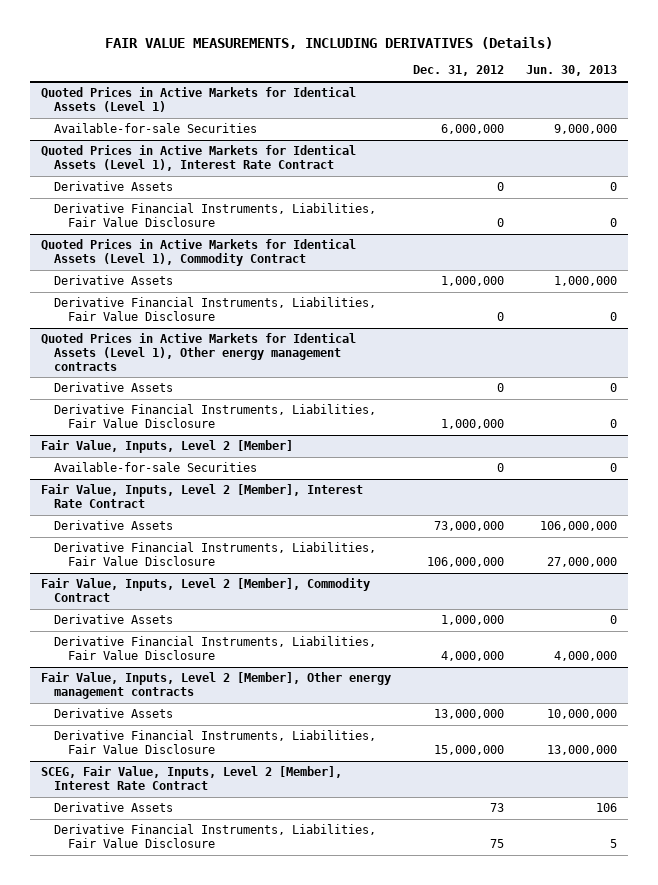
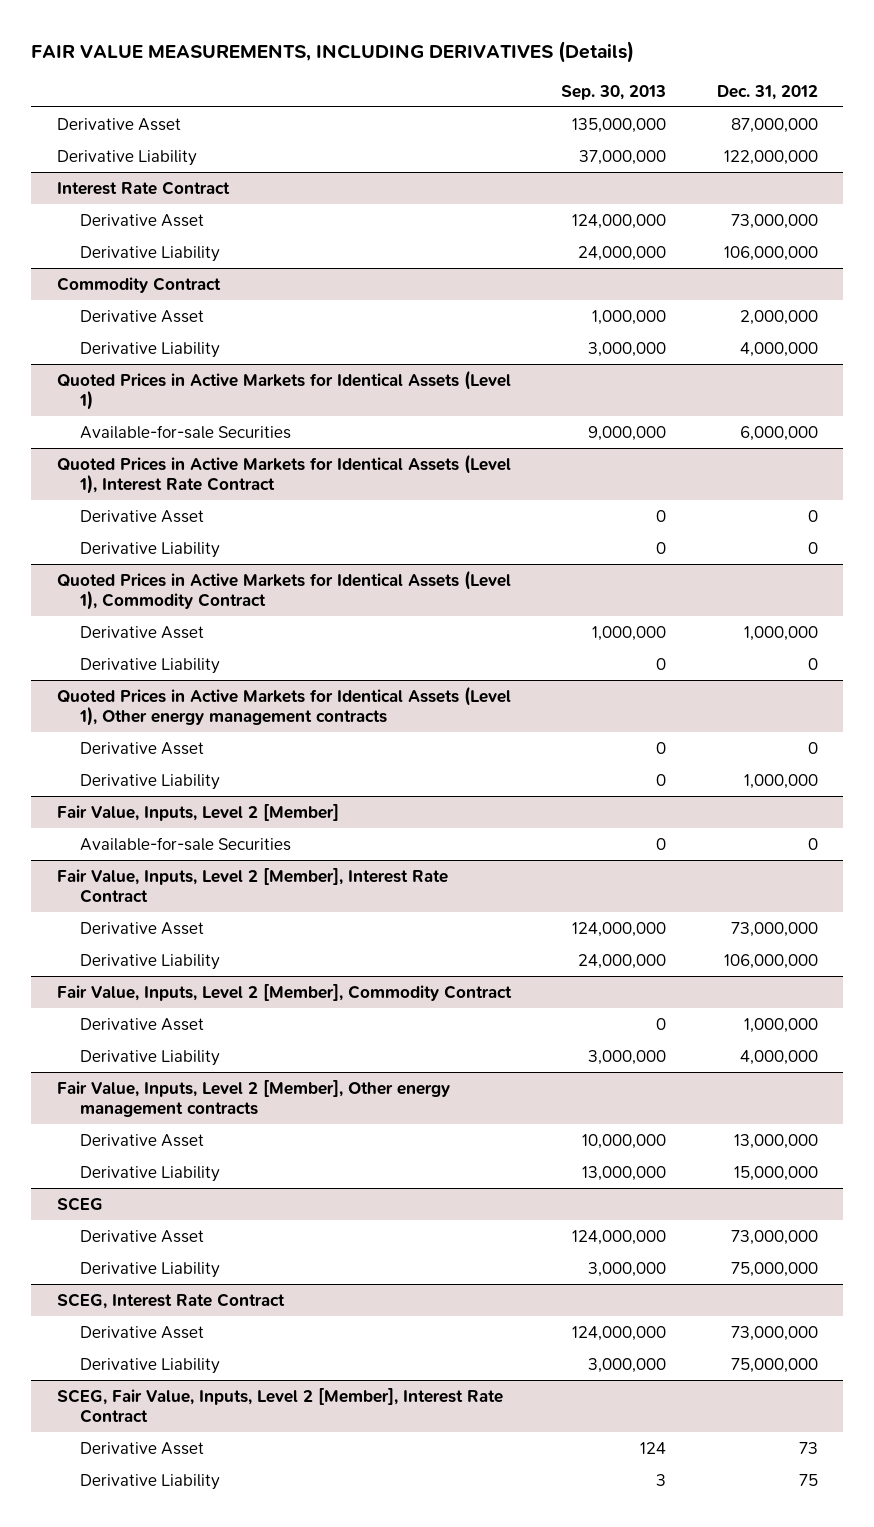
[525,65,617,77] Jun. 30, 2013 -> none
none -> [561,84,667,100] Sep. 30, 2013
none -> [56,117,181,131] Derivative Asset
none -> [56,149,197,166] Derivative Liability
none -> [56,180,230,195] Interest Rate Contract
none -> [80,213,205,227] Derivative Asset
none -> [80,245,221,262] Derivative Liability
none -> [56,276,221,293] Commodity Contract
none -> [80,309,205,323] Derivative Asset
none -> [80,341,221,358] Derivative Liability
[54,203,377,227] Derivative Financial Instruments, Liabilities, Fair Value Disclosure -> none
[54,181,174,192] Derivative Assets -> [80,509,205,523] Derivative Asset
none -> [80,541,221,558] Derivative Liability
[54,297,377,321] Derivative Financial Instruments, Liabilities, Fair Value Disclosure -> none
[54,275,174,286] Derivative Assets -> [80,625,205,639] Derivative Asset
none -> [80,657,221,674] Derivative Liability
[54,404,377,428] Derivative Financial Instruments, Liabilities, Fair Value Disclosure -> none
[54,382,174,393] Derivative Assets -> [80,741,205,755] Derivative Asset
none -> [80,773,221,790] Derivative Liability
[54,542,377,566] Derivative Financial Instruments, Liabilities, Fair Value Disclosure -> none
[54,520,174,531] Derivative Assets -> [80,921,205,935] Derivative Asset
none -> [80,953,221,970] Derivative Liability
[54,636,377,660] Derivative Financial Instruments, Liabilities, Fair Value Disclosure -> none
[54,614,174,625] Derivative Assets -> [80,1017,205,1031] Derivative Asset
none -> [80,1049,221,1066] Derivative Liability
[54,730,377,754] Derivative Financial Instruments, Liabilities, Fair Value Disclosure -> none
[54,708,174,719] Derivative Assets -> [80,1133,205,1147] Derivative Asset
none -> [80,1165,221,1182] Derivative Liability
none -> [56,1196,103,1211] SCEG
none -> [80,1229,205,1243] Derivative Asset
none -> [80,1261,221,1278] Derivative Liability
none -> [56,1292,285,1309] SCEG, Interest Rate Contract
none -> [80,1325,205,1339] Derivative Asset
none -> [80,1357,221,1374] Derivative Liability
[54,824,377,848] Derivative Financial Instruments, Liabilities, Fair Value Disclosure -> none
[54,802,174,813] Derivative Assets -> [80,1441,205,1455] Derivative Asset
none -> [80,1473,221,1490] Derivative Liability

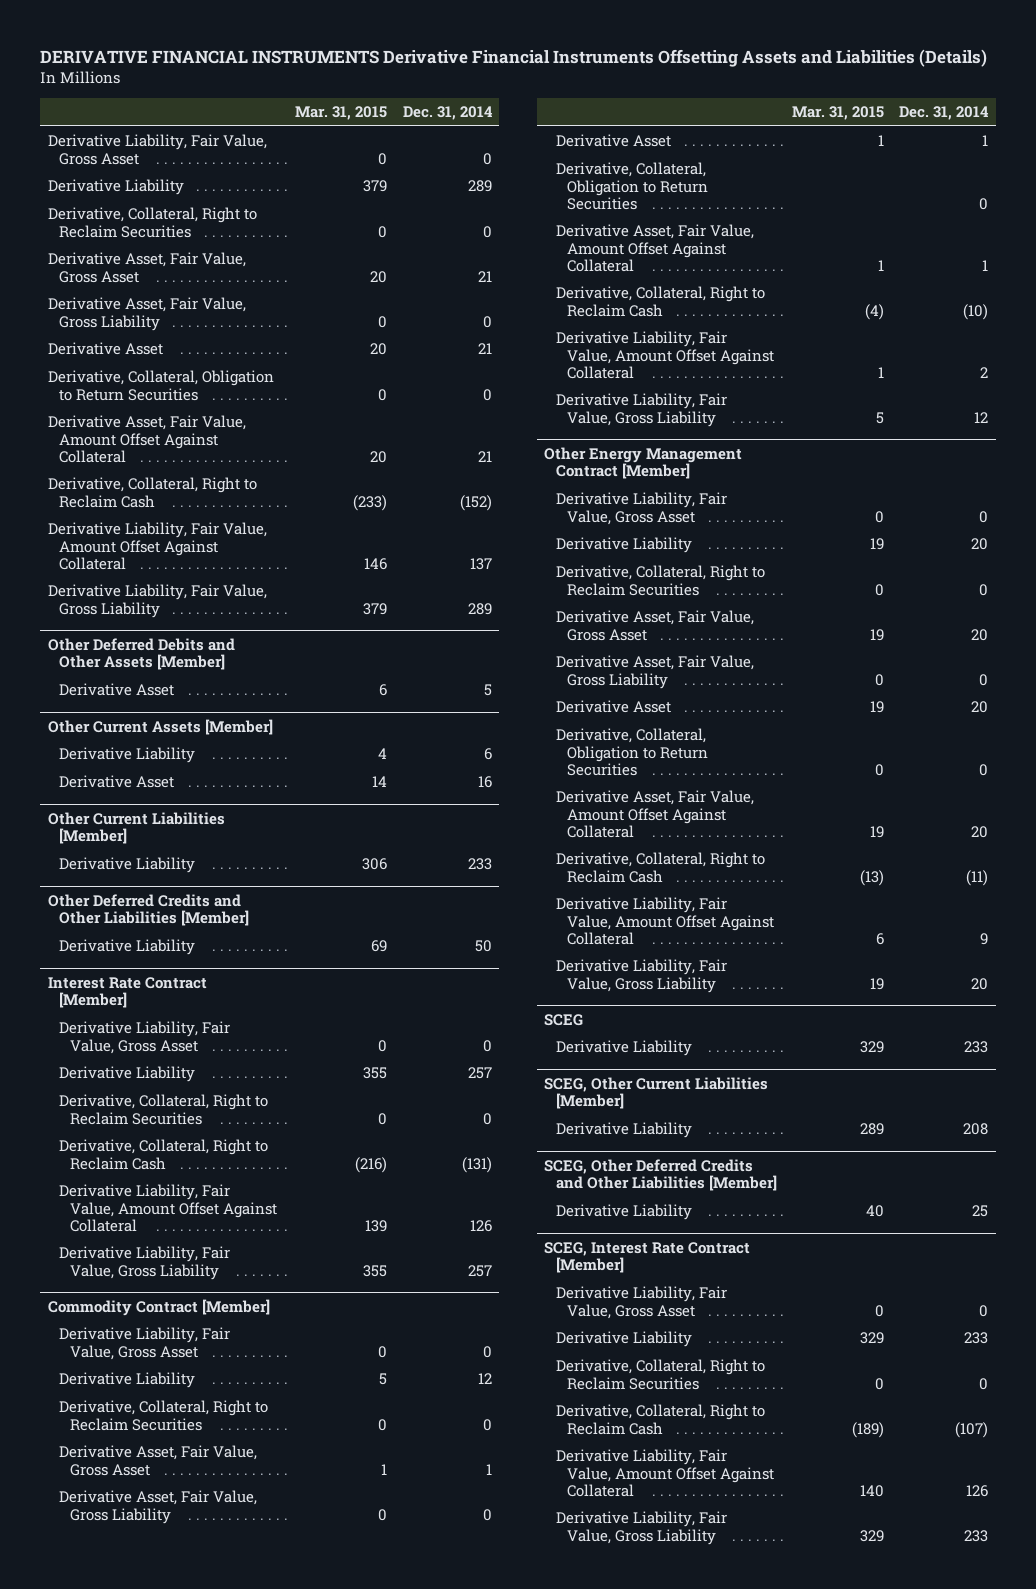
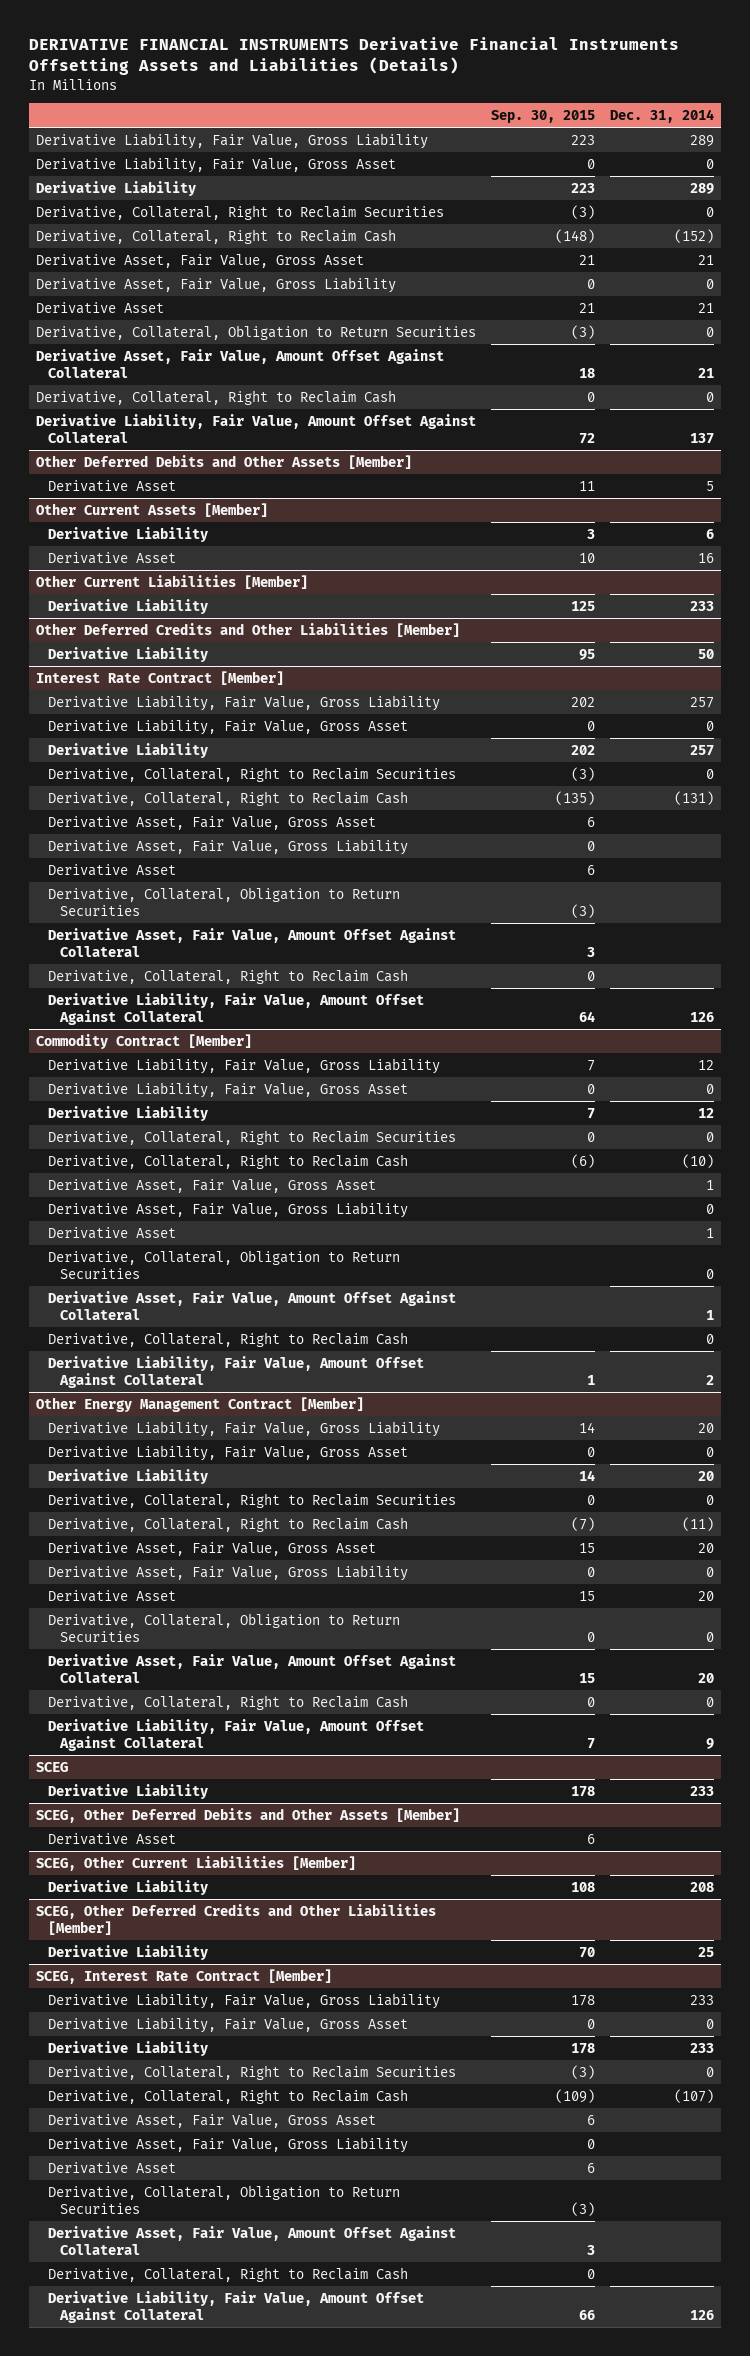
[295,106,388,121] Mar. 31, 2015 -> none
none -> [491,110,596,124] Sep. 30, 2015
[47,584,267,618] Derivative Liability, Fair Value, Gross Liability -> [36,132,429,149] Derivative Liability, Fair Value, Gross Liability
[47,477,257,508] Derivative, Collateral, Right to Reclaim Cash -> [36,228,397,244] Derivative, Collateral, Right to Reclaim Cash
none -> [36,389,397,405] Derivative, Collateral, Right to Reclaim Cash
[59,1246,231,1280] Derivative Liability, Fair Value, Gross Liability -> [48,694,441,711] Derivative Liability, Fair Value, Gross Liability
none -> [48,815,377,830] Derivative Asset, Fair Value, Gross Asset
none -> [48,838,409,855] Derivative Asset, Fair Value, Gross Liability
none -> [48,863,177,876] Derivative Asset
none -> [48,886,401,916] Derivative, Collateral, Obligation to Return Securities
none -> [48,927,457,957] Derivative Asset, Fair Value, Amount Offset Against Collateral
none -> [48,968,409,984] Derivative, Collateral, Right to Reclaim Cash
[555,393,727,427] Derivative Liability, Fair Value, Gross Liability -> [48,1057,441,1074] Derivative Liability, Fair Value, Gross Liability
[555,286,765,317] Derivative, Collateral, Right to Reclaim Cash -> [48,1153,409,1169] Derivative, Collateral, Right to Reclaim Cash
none -> [48,1331,409,1347] Derivative, Collateral, Right to Reclaim Cash
[555,959,727,993] Derivative Liability, Fair Value, Gross Liability -> [48,1420,441,1437] Derivative Liability, Fair Value, Gross Liability
[555,852,765,883] Derivative, Collateral, Right to Reclaim Cash -> [48,1516,409,1532] Derivative, Collateral, Right to Reclaim Cash
none -> [48,1694,409,1710] Derivative, Collateral, Right to Reclaim Cash
none -> [36,1807,461,1823] SCEG, Other Deferred Debits and Other Assets [Member]
none -> [48,1832,177,1845] Derivative Asset
[555,1511,727,1545] Derivative Liability, Fair Value, Gross Liability -> [48,1992,441,2009] Derivative Liability, Fair Value, Gross Liability
none -> [48,2113,377,2128] Derivative Asset, Fair Value, Gross Asset
none -> [48,2136,409,2153] Derivative Asset, Fair Value, Gross Liability
none -> [48,2161,177,2174] Derivative Asset
none -> [48,2184,401,2214] Derivative, Collateral, Obligation to Return Securities
none -> [48,2225,457,2255] Derivative Asset, Fair Value, Amount Offset Against Collateral
none -> [48,2266,409,2282] Derivative, Collateral, Right to Reclaim Cash

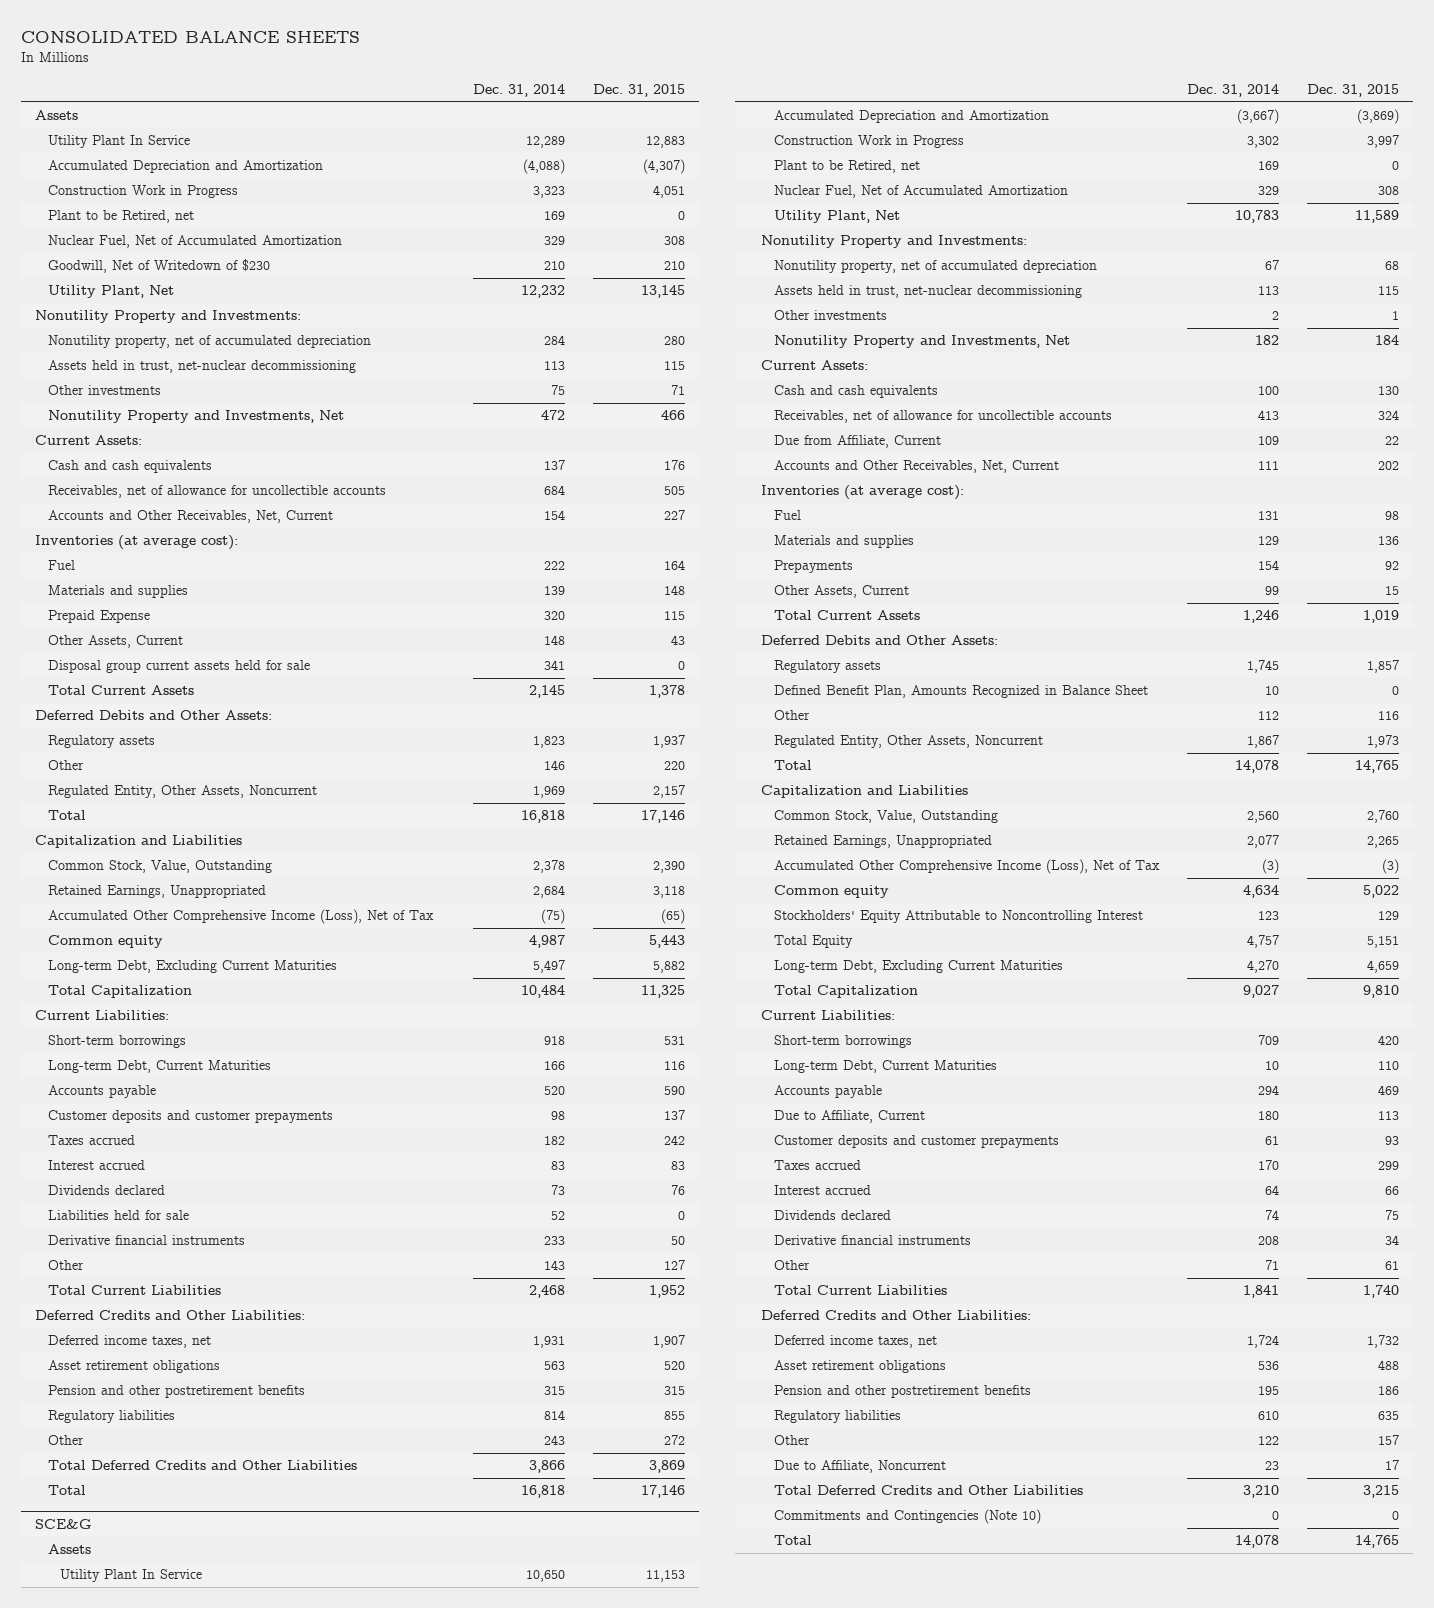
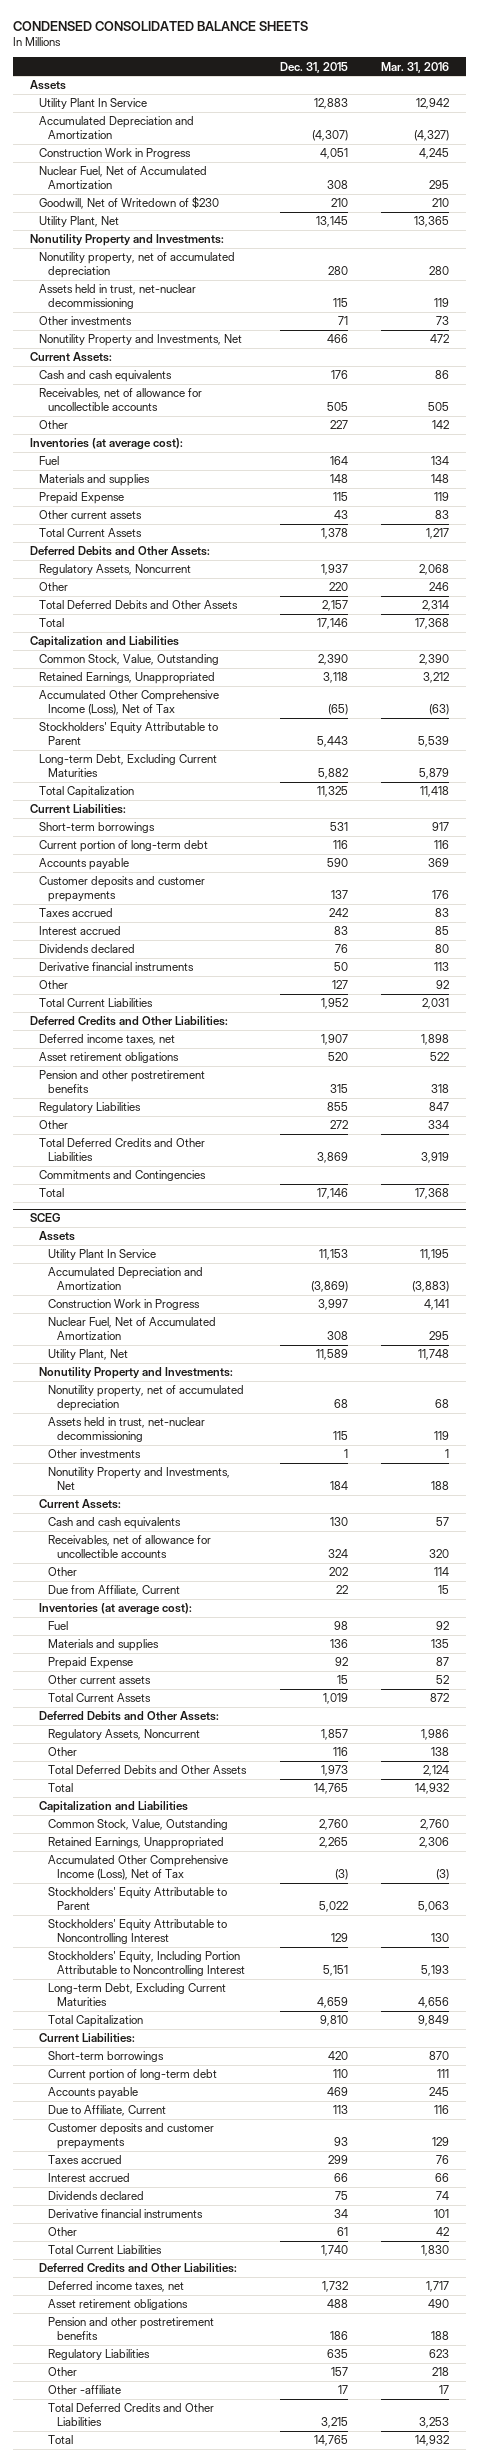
[21,31,361,44] CONSOLIDATED BALANCE SHEETS -> [12,20,308,31] CONDENSED CONSOLIDATED BALANCE SHEETS
[473,84,566,98] Dec. 31, 2014 -> none
none -> [381,61,450,73] Mar. 31, 2016
[47,210,194,224] Plant to be Retired, net -> none
[47,510,333,524] Accounts and Other Receivables, Net, Current -> [38,420,68,430] Other
[47,660,310,674] Disposal group current assets held for sale -> none
[47,635,183,649] Other Assets, Current -> [38,510,142,520] Other current assets
[47,735,155,749] Regulatory assets -> [38,564,191,576] Regulatory Assets, Noncurrent
[47,785,317,799] Regulated Entity, Other Assets, Noncurrent -> [38,600,238,610] Total Deferred Debits and Other Assets
[47,935,163,949] Common equity -> [38,722,218,746] Stockholders' Equity Attributable to Parent
[47,1060,271,1074] Long-term Debt, Current Maturities -> [38,840,208,853] Current portion of long-term debt
[47,1210,189,1221] Liabilities held for sale -> none
[47,1410,175,1424] Regulatory liabilities -> [38,1102,141,1114] Regulatory Liabilities
none -> [38,1170,206,1182] Commitments and Contingencies
[35,1518,93,1529] SCE&G -> [29,1213,60,1223] SCEG
[773,160,920,174] Plant to be Retired, net -> none
none -> [47,1567,77,1577] Other
[773,460,1059,474] Accounts and Other Receivables, Net, Current -> none
[773,560,853,574] Prepayments -> none
none -> [47,1657,133,1670] Prepaid Expense
[773,585,909,599] Other Assets, Current -> [47,1675,151,1685] Other current assets
[773,685,1148,699] Defined Benefit Plan, Amounts Recognized in Balance Sheet -> none
[773,660,881,674] Regulatory assets -> [47,1729,200,1741] Regulatory Assets, Noncurrent
[773,735,1043,749] Regulated Entity, Other Assets, Noncurrent -> [47,1765,247,1775] Total Deferred Debits and Other Assets
[773,885,889,899] Common equity -> [47,1887,227,1911] Stockholders' Equity Attributable to Parent
[773,935,853,949] Total Equity -> [47,1951,246,1977] Stockholders' Equity, Including Portion Attributable to Noncontrolling Interest
[773,1060,997,1074] Long-term Debt, Current Maturities -> [47,2069,217,2082] Current portion of long-term debt
[773,1410,901,1424] Regulatory liabilities -> [47,2349,150,2361] Regulatory Liabilities
[773,1460,946,1474] Due to Affiliate, Noncurrent -> [47,2385,121,2395] Other -affiliate
[773,1509,1041,1525] Commitments and Contingencies (Note 10) -> none

